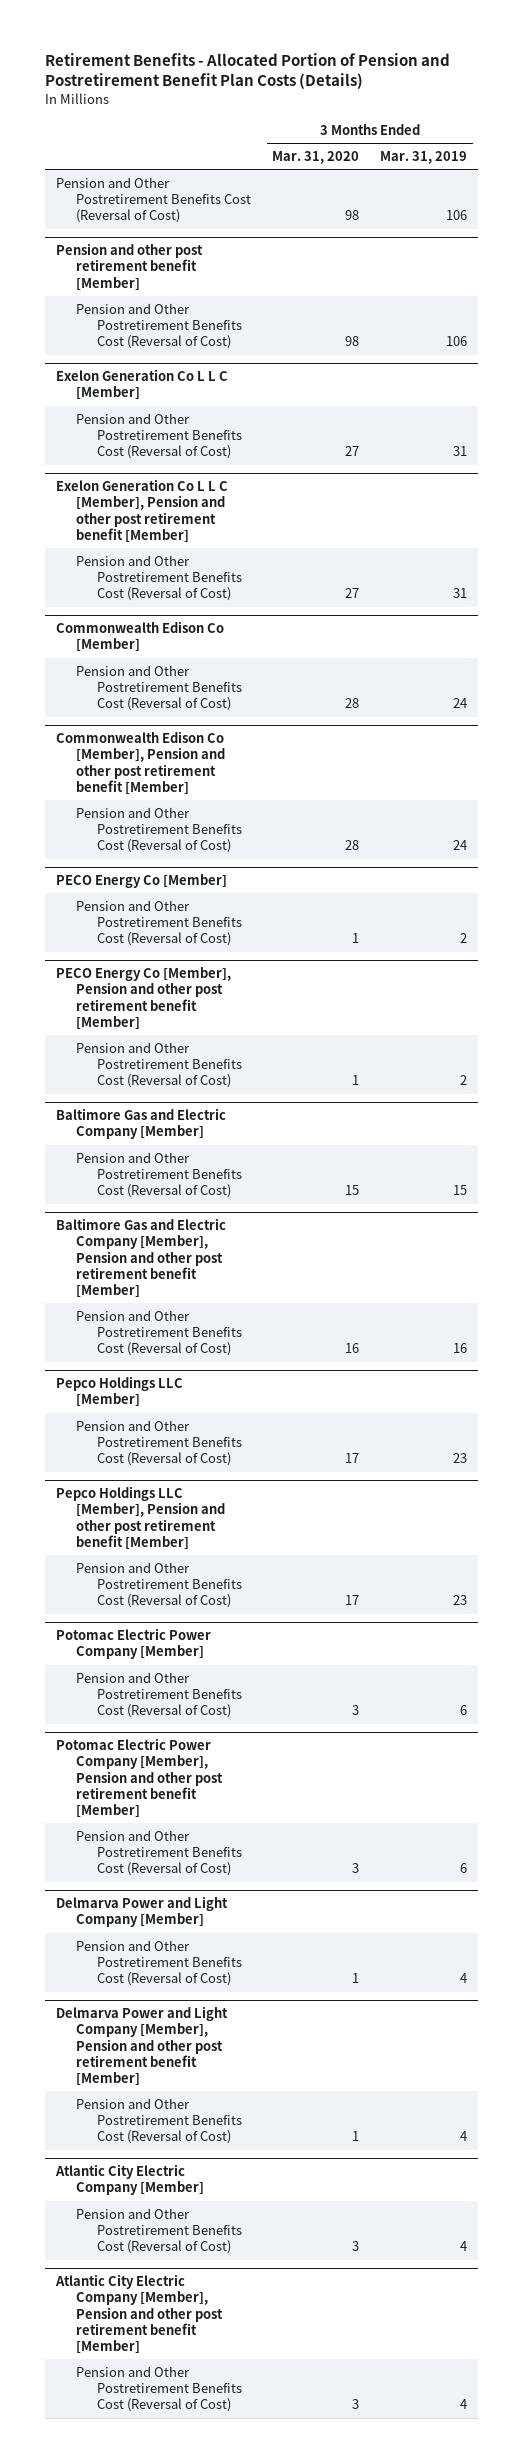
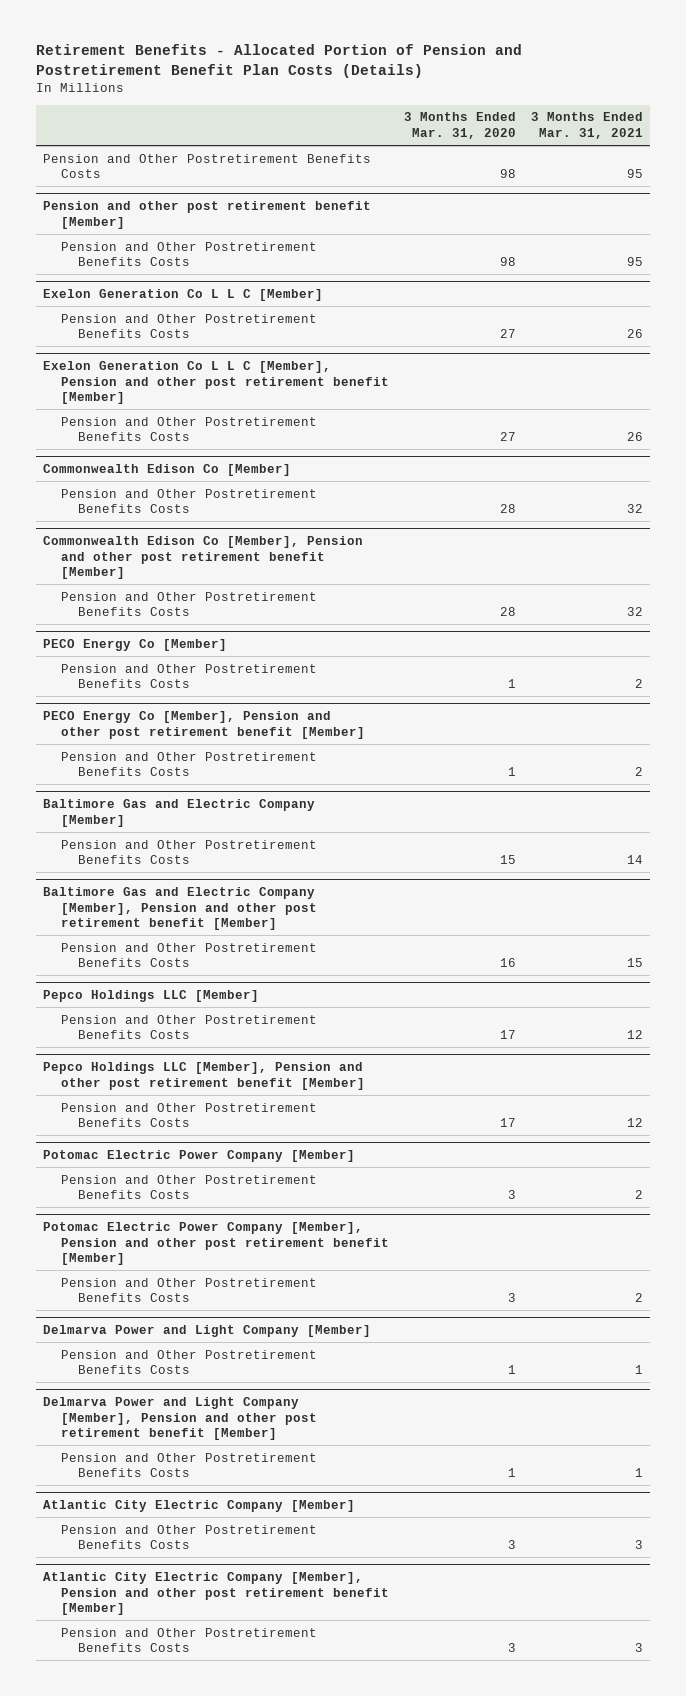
[380,151,468,165] Mar. 31, 2019 -> none
none -> [530,112,643,139] 3 Months Ended Mar. 31, 2021
[55,176,252,224] Pension and Other Postretirement Benefits Cost (Reversal of Cost) -> [43,153,372,178] Pension and Other Postretirement Benefits Costs
[76,302,243,350] Pension and Other Postretirement Benefits Cost (Reversal of Cost) -> [60,241,317,266] Pension and Other Postretirement Benefits Costs
[76,412,243,460] Pension and Other Postretirement Benefits Cost (Reversal of Cost) -> [60,313,317,338] Pension and Other Postretirement Benefits Costs
[76,554,243,602] Pension and Other Postretirement Benefits Cost (Reversal of Cost) -> [60,416,317,441] Pension and Other Postretirement Benefits Costs
[76,664,243,712] Pension and Other Postretirement Benefits Cost (Reversal of Cost) -> [60,488,317,513] Pension and Other Postretirement Benefits Costs
[76,806,243,854] Pension and Other Postretirement Benefits Cost (Reversal of Cost) -> [60,591,317,616] Pension and Other Postretirement Benefits Costs
[76,899,243,947] Pension and Other Postretirement Benefits Cost (Reversal of Cost) -> [60,663,317,688] Pension and Other Postretirement Benefits Costs
[76,1041,243,1089] Pension and Other Postretirement Benefits Cost (Reversal of Cost) -> [60,751,317,776] Pension and Other Postretirement Benefits Costs
[76,1151,243,1199] Pension and Other Postretirement Benefits Cost (Reversal of Cost) -> [60,839,317,864] Pension and Other Postretirement Benefits Costs
[76,1309,243,1357] Pension and Other Postretirement Benefits Cost (Reversal of Cost) -> [60,942,317,967] Pension and Other Postretirement Benefits Costs
[76,1419,243,1467] Pension and Other Postretirement Benefits Cost (Reversal of Cost) -> [60,1014,317,1039] Pension and Other Postretirement Benefits Costs
[76,1561,243,1609] Pension and Other Postretirement Benefits Cost (Reversal of Cost) -> [60,1102,317,1127] Pension and Other Postretirement Benefits Costs
[76,1671,243,1719] Pension and Other Postretirement Benefits Cost (Reversal of Cost) -> [60,1174,317,1199] Pension and Other Postretirement Benefits Costs
[76,1829,243,1877] Pension and Other Postretirement Benefits Cost (Reversal of Cost) -> [60,1277,317,1302] Pension and Other Postretirement Benefits Costs
[76,1939,243,1987] Pension and Other Postretirement Benefits Cost (Reversal of Cost) -> [60,1349,317,1374] Pension and Other Postretirement Benefits Costs
[76,2097,243,2145] Pension and Other Postretirement Benefits Cost (Reversal of Cost) -> [60,1452,317,1477] Pension and Other Postretirement Benefits Costs
[76,2207,243,2255] Pension and Other Postretirement Benefits Cost (Reversal of Cost) -> [60,1524,317,1549] Pension and Other Postretirement Benefits Costs
[76,2365,243,2413] Pension and Other Postretirement Benefits Cost (Reversal of Cost) -> [60,1627,317,1652] Pension and Other Postretirement Benefits Costs

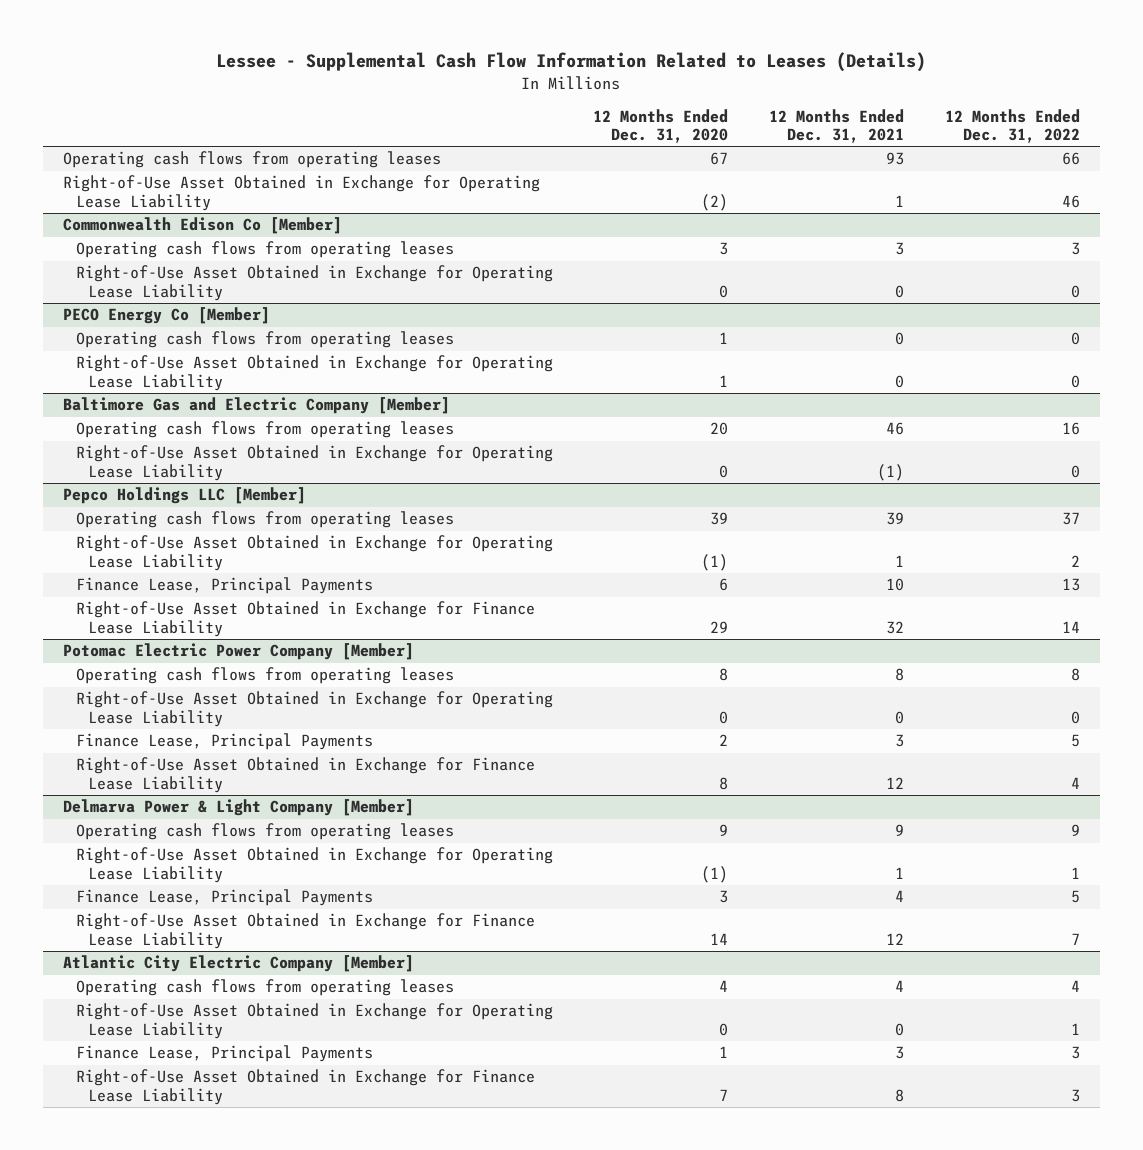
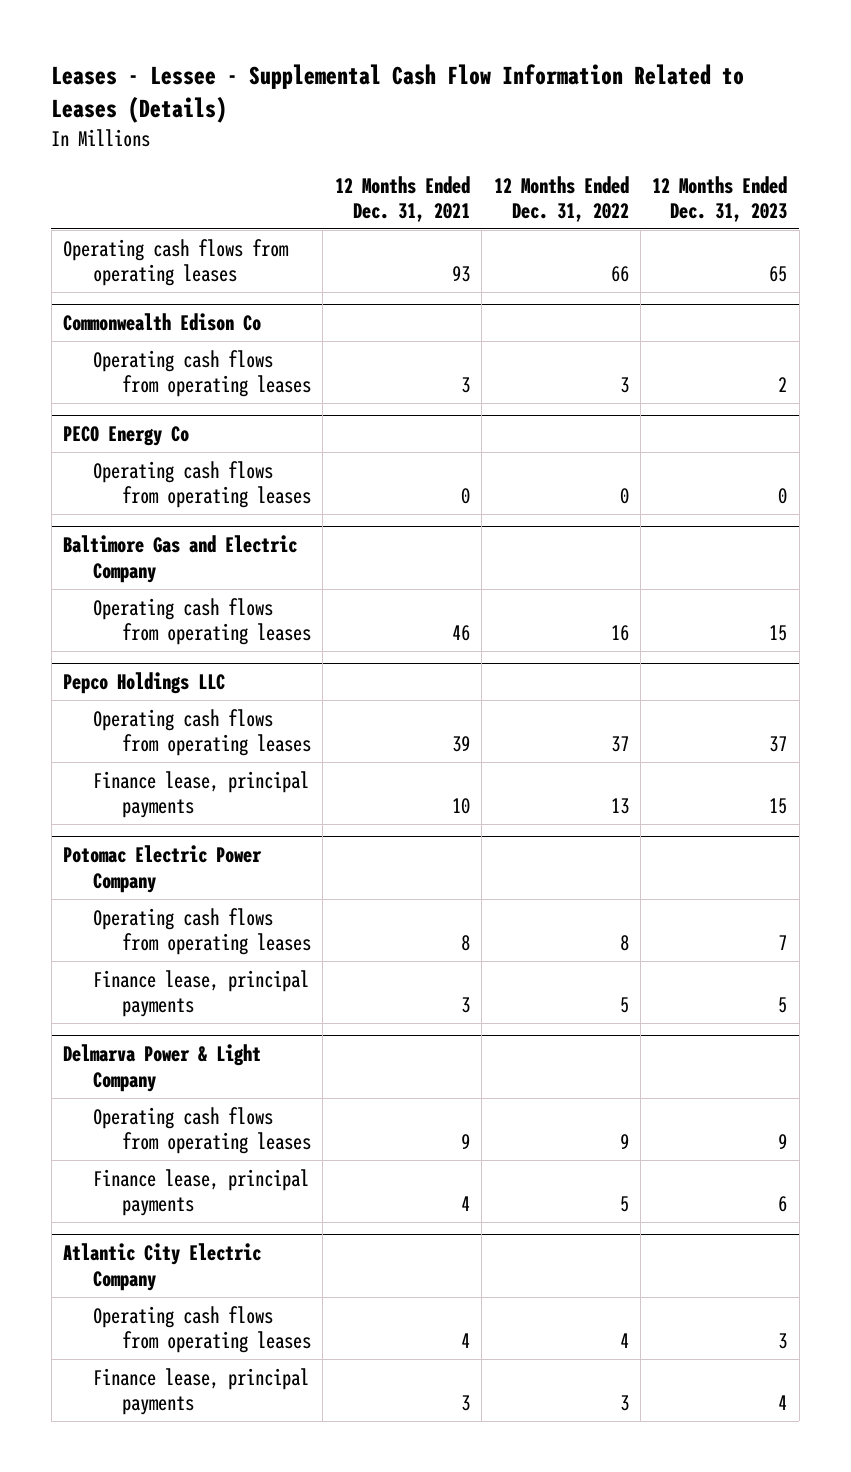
[216,52,927,73] Lessee - Supplemental Cash Flow Information Related to Leases (Details) -> [51,64,745,123] Leases - Lessee - Supplemental Cash Flow Information Related to Leases (Details)
[593,108,729,144] 12 Months Ended Dec. 31, 2020 -> none
none -> [652,175,788,222] 12 Months Ended Dec. 31, 2023
[62,175,540,211] Right-of-Use Asset Obtained in Exchange for Operating Lease Liability -> none
[62,217,342,235] Commonwealth Edison Co [Member] -> [63,313,262,332] Commonwealth Edison Co
[75,265,553,301] Right-of-Use Asset Obtained in Exchange for Operating Lease Liability -> none
[62,307,270,325] PECO Energy Co [Member] -> [63,426,190,447] PECO Energy Co
[75,355,553,391] Right-of-Use Asset Obtained in Exchange for Operating Lease Liability -> none
[62,397,450,415] Baltimore Gas and Electric Company [Member] -> [63,535,298,583] Baltimore Gas and Electric Company
[75,445,553,481] Right-of-Use Asset Obtained in Exchange for Operating Lease Liability -> none
[62,487,306,505] Pepco Holdings LLC [Member] -> [63,672,226,695] Pepco Holdings LLC
[75,535,553,571] Right-of-Use Asset Obtained in Exchange for Operating Lease Liability -> none
[75,601,535,637] Right-of-Use Asset Obtained in Exchange for Finance Lease Liability -> none
[75,577,373,595] Finance Lease, Principal Payments -> [92,770,309,819] Finance lease, principal payments
[62,643,414,661] Potomac Electric Power Company [Member] -> [63,845,263,893] Potomac Electric Power Company
[75,691,553,727] Right-of-Use Asset Obtained in Exchange for Operating Lease Liability -> none
[75,757,535,793] Right-of-Use Asset Obtained in Exchange for Finance Lease Liability -> none
[75,733,373,751] Finance Lease, Principal Payments -> [92,969,309,1018] Finance lease, principal payments
[62,799,414,817] Delmarva Power & Light Company [Member] -> [63,1044,262,1092] Delmarva Power & Light Company
[75,847,553,883] Right-of-Use Asset Obtained in Exchange for Operating Lease Liability -> none
[75,913,535,949] Right-of-Use Asset Obtained in Exchange for Finance Lease Liability -> none
[75,889,373,907] Finance Lease, Principal Payments -> [92,1168,309,1217] Finance lease, principal payments
[62,955,414,973] Atlantic City Electric Company [Member] -> [63,1243,262,1291] Atlantic City Electric Company
[75,1003,553,1039] Right-of-Use Asset Obtained in Exchange for Operating Lease Liability -> none
[75,1069,535,1105] Right-of-Use Asset Obtained in Exchange for Finance Lease Liability -> none
[75,1045,373,1063] Finance Lease, Principal Payments -> [92,1367,309,1416] Finance lease, principal payments

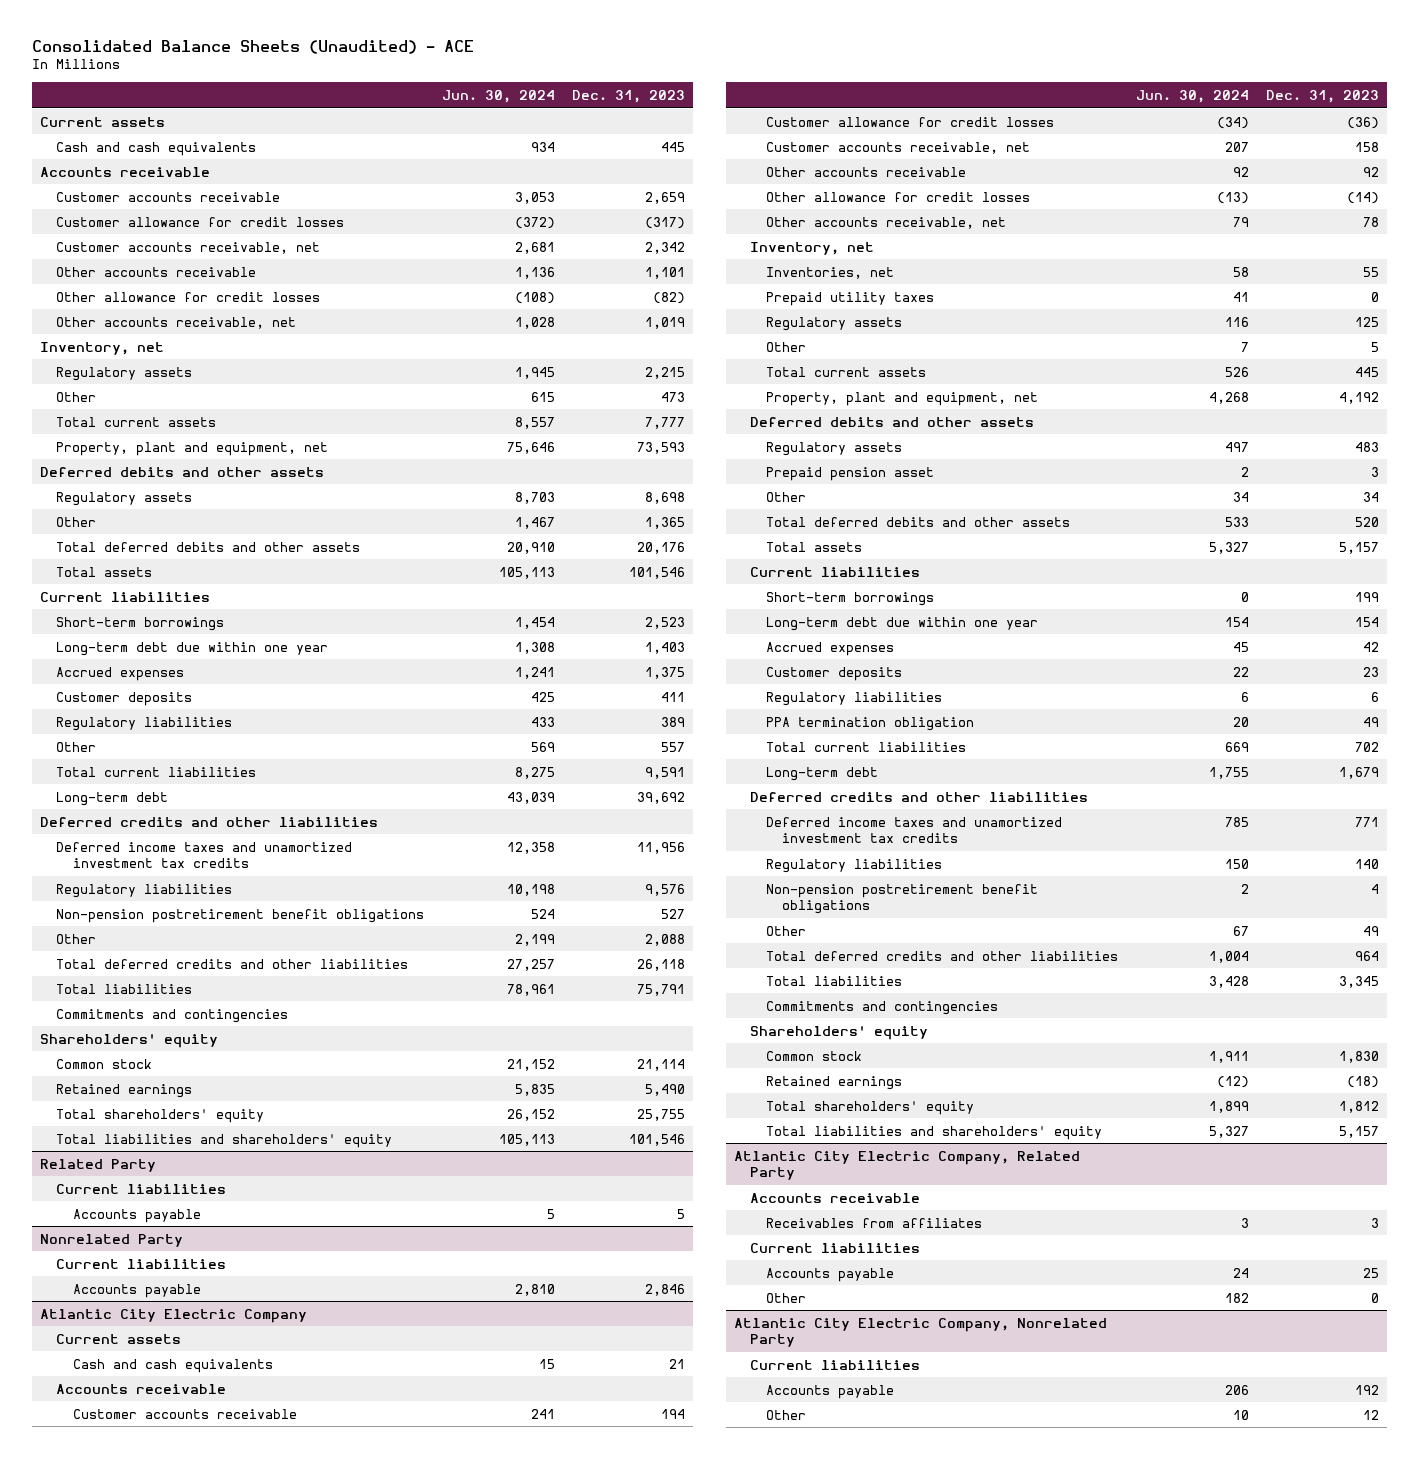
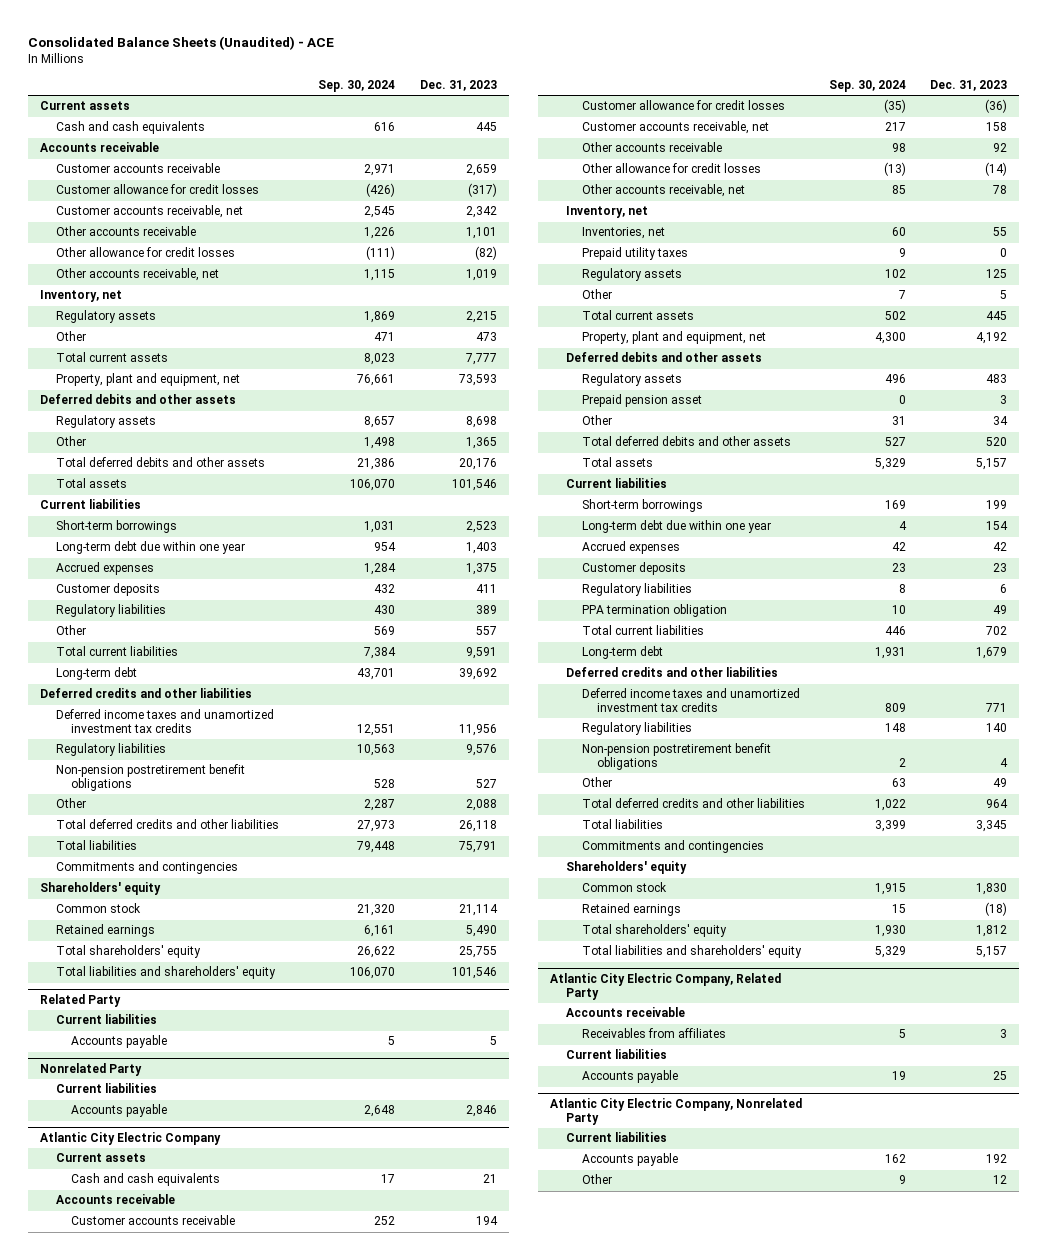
[441,89,555,103] Jun. 30, 2024 -> none
none -> [318,80,396,93] Sep. 30, 2024
[766,1292,807,1303] Other -> none

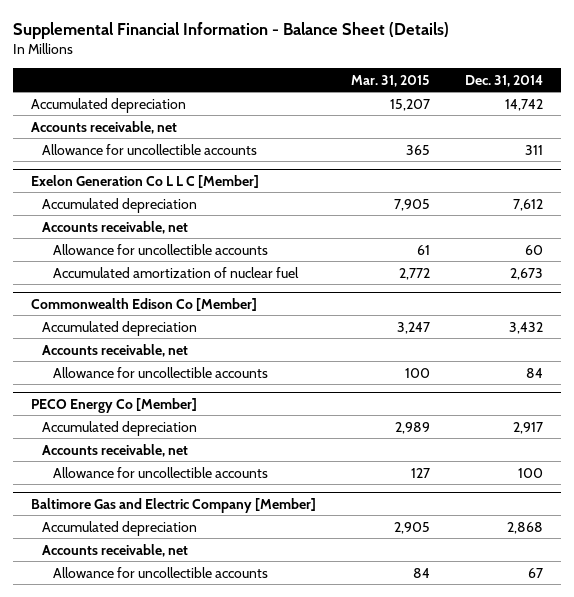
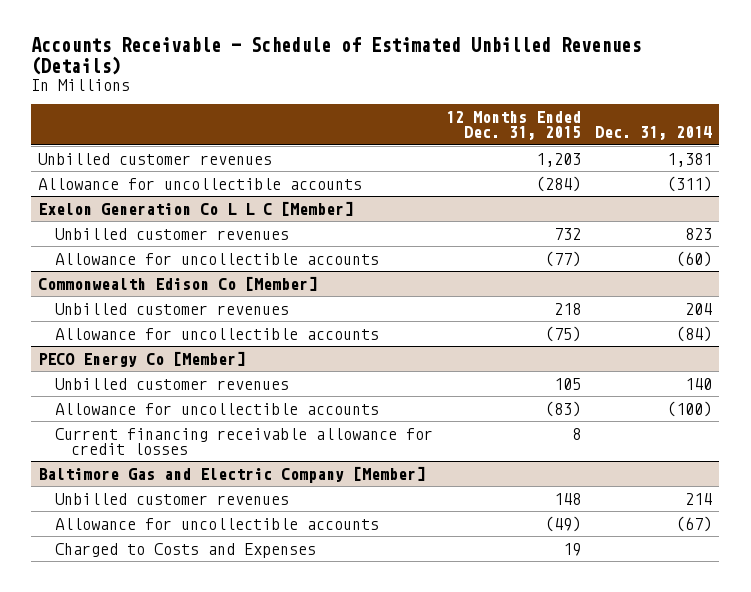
[12,21,449,39] Supplemental Financial Information - Balance Sheet (Details) -> [31,37,642,75] Accounts Receivable - Schedule of Estimated Unbilled Revenues (Details)
[350,74,430,87] Mar. 31, 2015 -> none
none -> [446,110,582,141] 12 Months Ended Dec. 31, 2015
[30,97,186,113] Accumulated depreciation -> none
[30,120,177,134] Accounts receivable, net -> none
none -> [38,152,273,165] Unbilled customer revenues
[525,144,544,155] 311 -> [667,175,713,192] (311)
[42,197,198,213] Accumulated depreciation -> none
[42,220,189,234] Accounts receivable, net -> none
[53,266,300,278] Accumulated amortization of nuclear fuel -> none
none -> [54,227,289,240] Unbilled customer revenues
[525,244,544,255] 60 -> [676,250,713,267] (60)
[42,320,198,336] Accumulated depreciation -> none
[42,343,189,357] Accounts receivable, net -> none
none -> [54,302,289,315] Unbilled customer revenues
[526,367,544,378] 84 -> [676,325,713,342] (84)
[42,420,198,436] Accumulated depreciation -> none
[42,443,189,457] Accounts receivable, net -> none
none -> [54,377,289,390] Unbilled customer revenues
[518,467,544,478] 100 -> [667,400,713,417] (100)
none -> [54,427,433,456] Current financing receivable allowance for credit losses
[42,520,198,536] Accumulated depreciation -> none
[42,543,189,557] Accounts receivable, net -> none
none -> [54,492,289,505] Unbilled customer revenues
[528,567,544,578] 67 -> [676,515,713,532] (67)
none -> [54,542,316,558] Charged to Costs and Expenses

